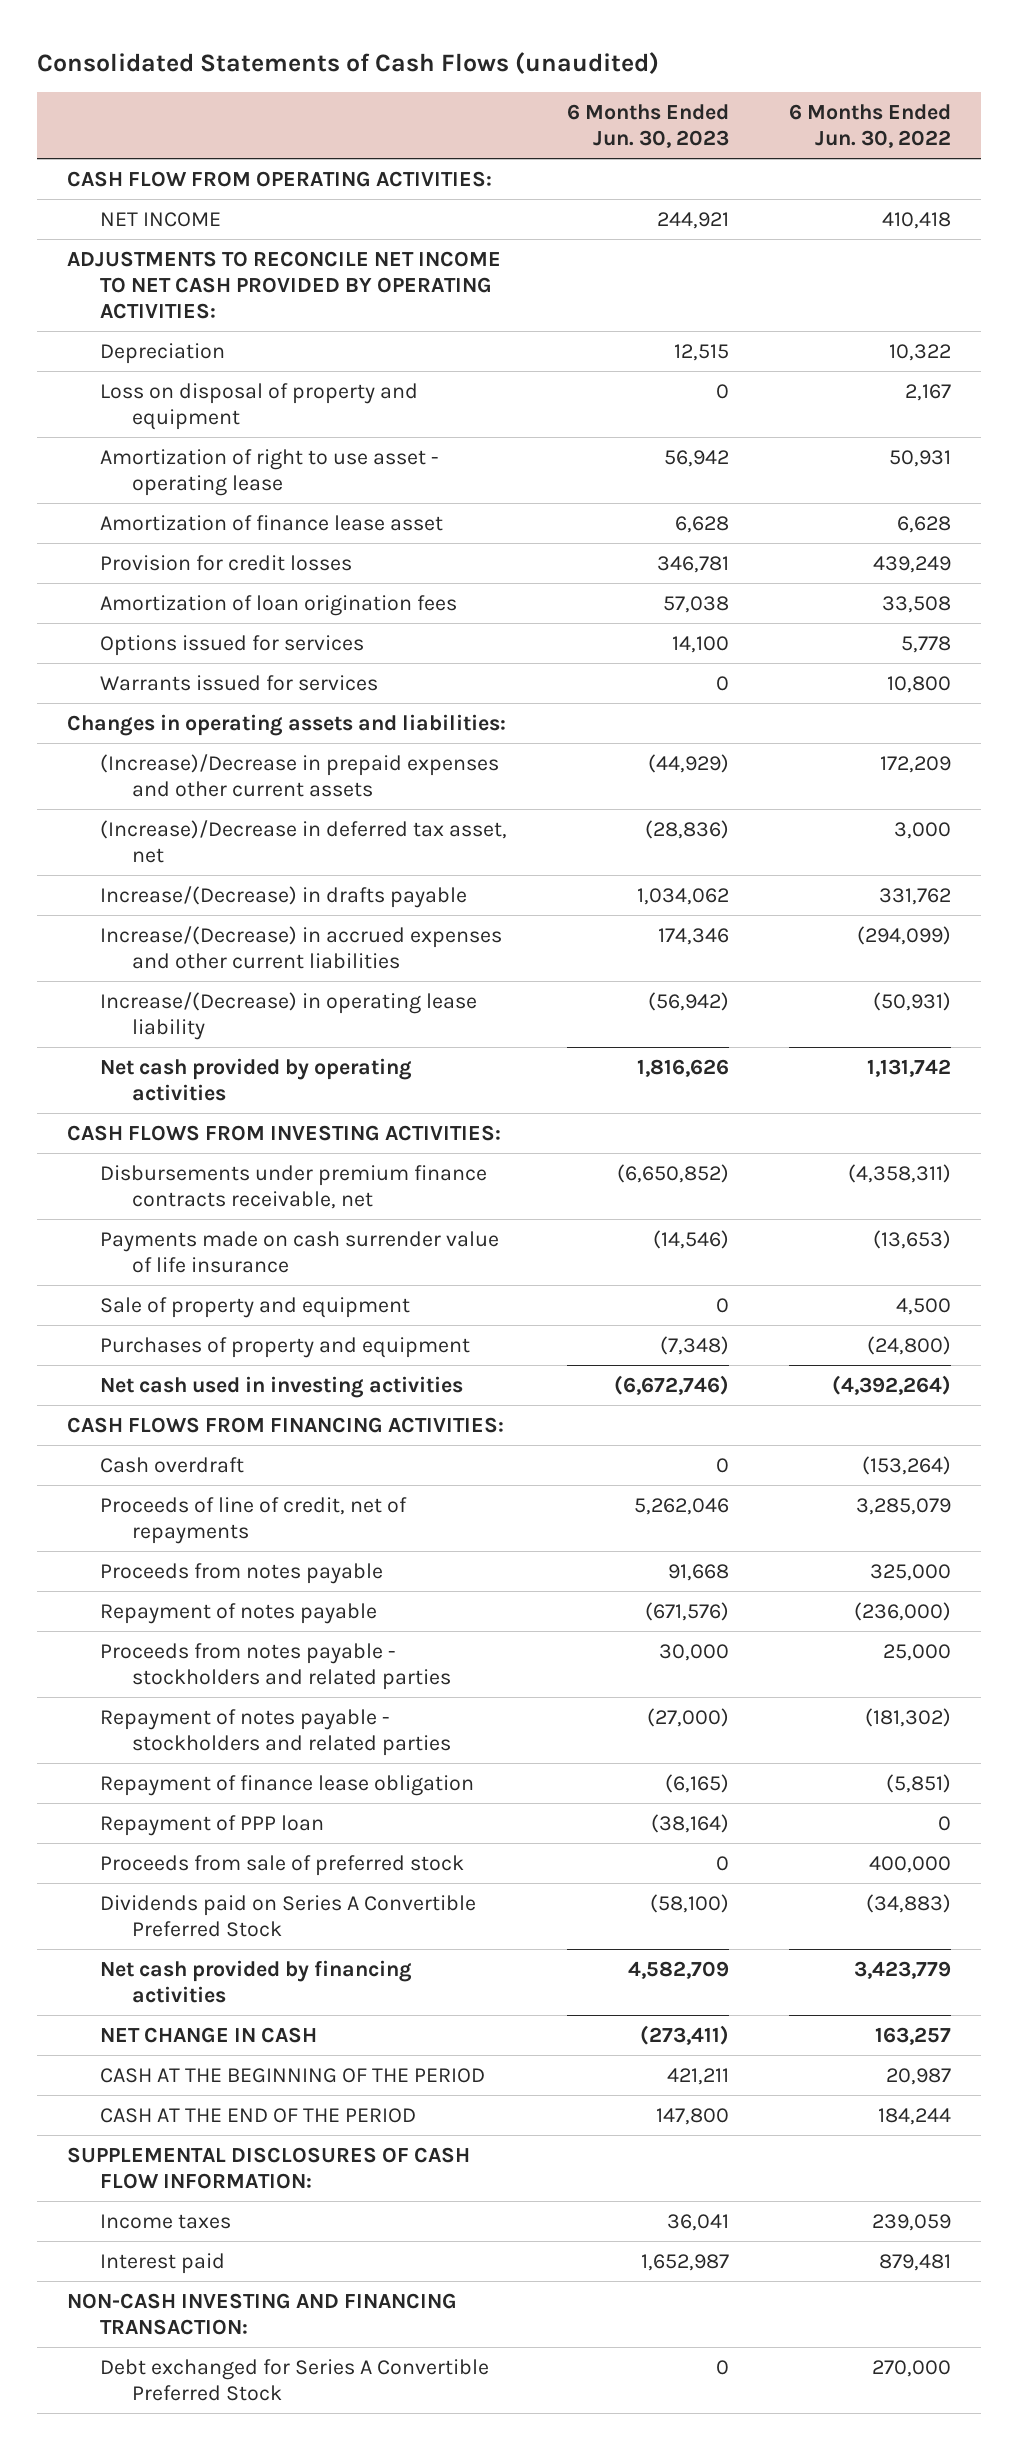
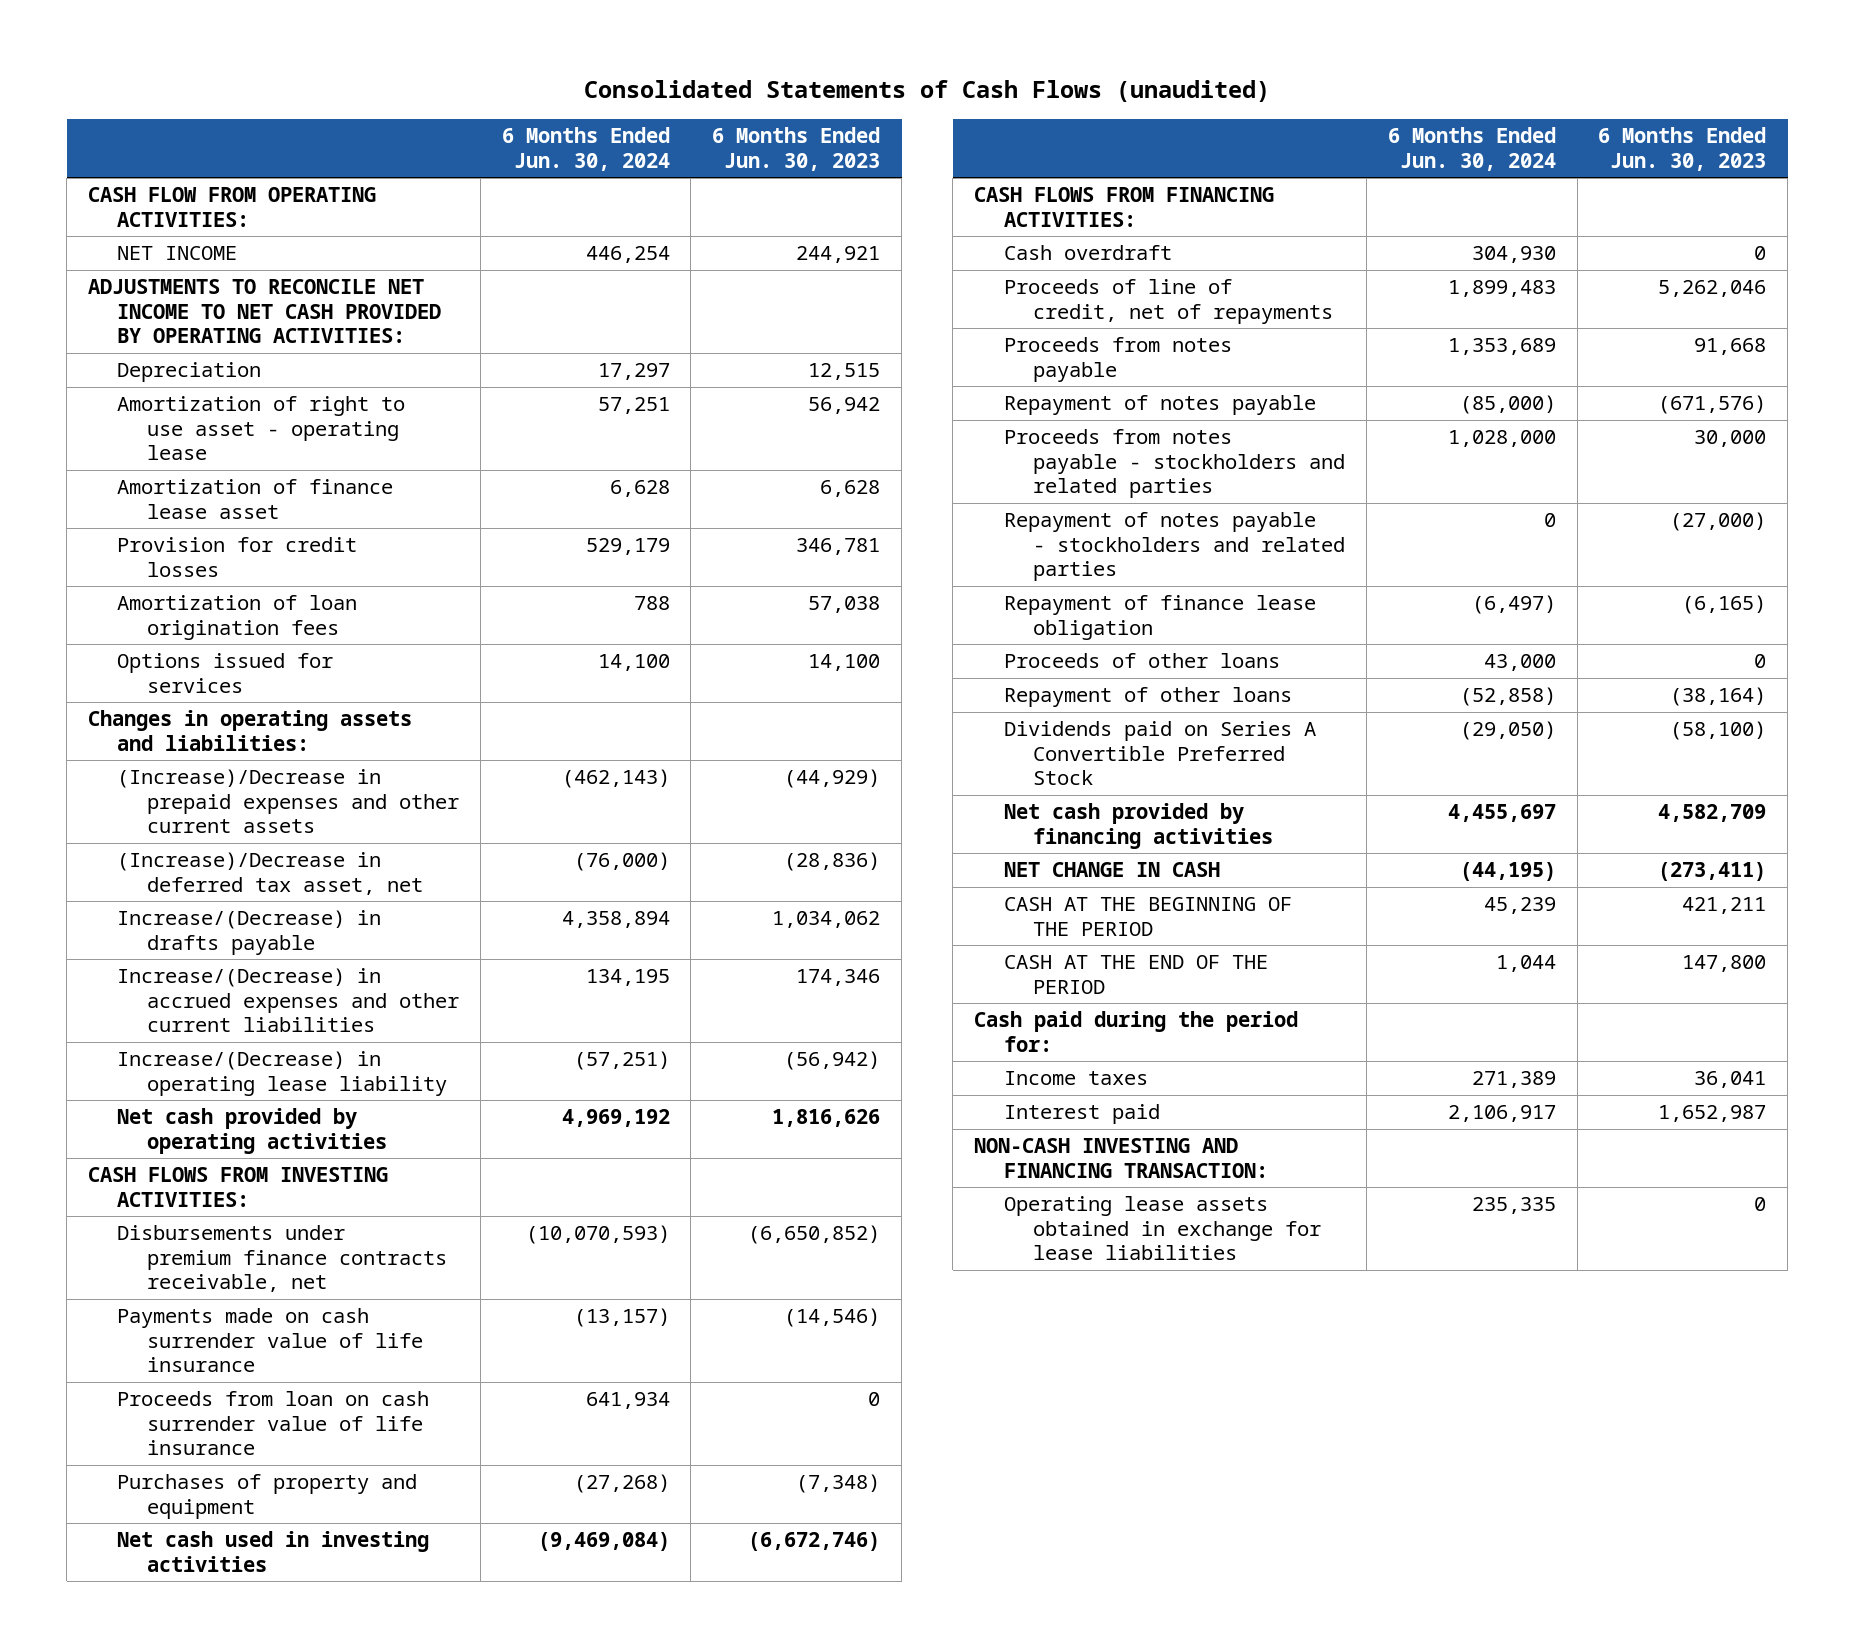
[788,103,951,148] 6 Months Ended Jun. 30, 2022 -> none
none -> [501,127,670,171] 6 Months Ended Jun. 30, 2024
[99,382,418,430] Loss on disposal of property and equipment -> none
[99,674,378,691] Warrants issued for services -> none
[99,1296,410,1318] Sale of property and equipment -> none
none -> [117,1391,430,1456] Proceeds from loan on cash surrender value of life insurance
[99,1854,464,1876] Proceeds from sale of preferred stock -> none
none -> [1003,653,1280,669] Proceeds of other loans
[99,1814,324,1836] Repayment of PPP loan -> [1003,687,1292,708] Repayment of other loans
[67,2146,471,2189] SUPPLEMENTAL DISCLOSURES OF CASH FLOW INFORMATION: -> none
none -> [974,1011,1299,1052] Cash paid during the period for:
[99,2358,489,2401] Debt exchanged for Series A Convertible Preferred Stock -> none
none -> [1003,1196,1322,1261] Operating lease assets obtained in exchange for lease liabilities

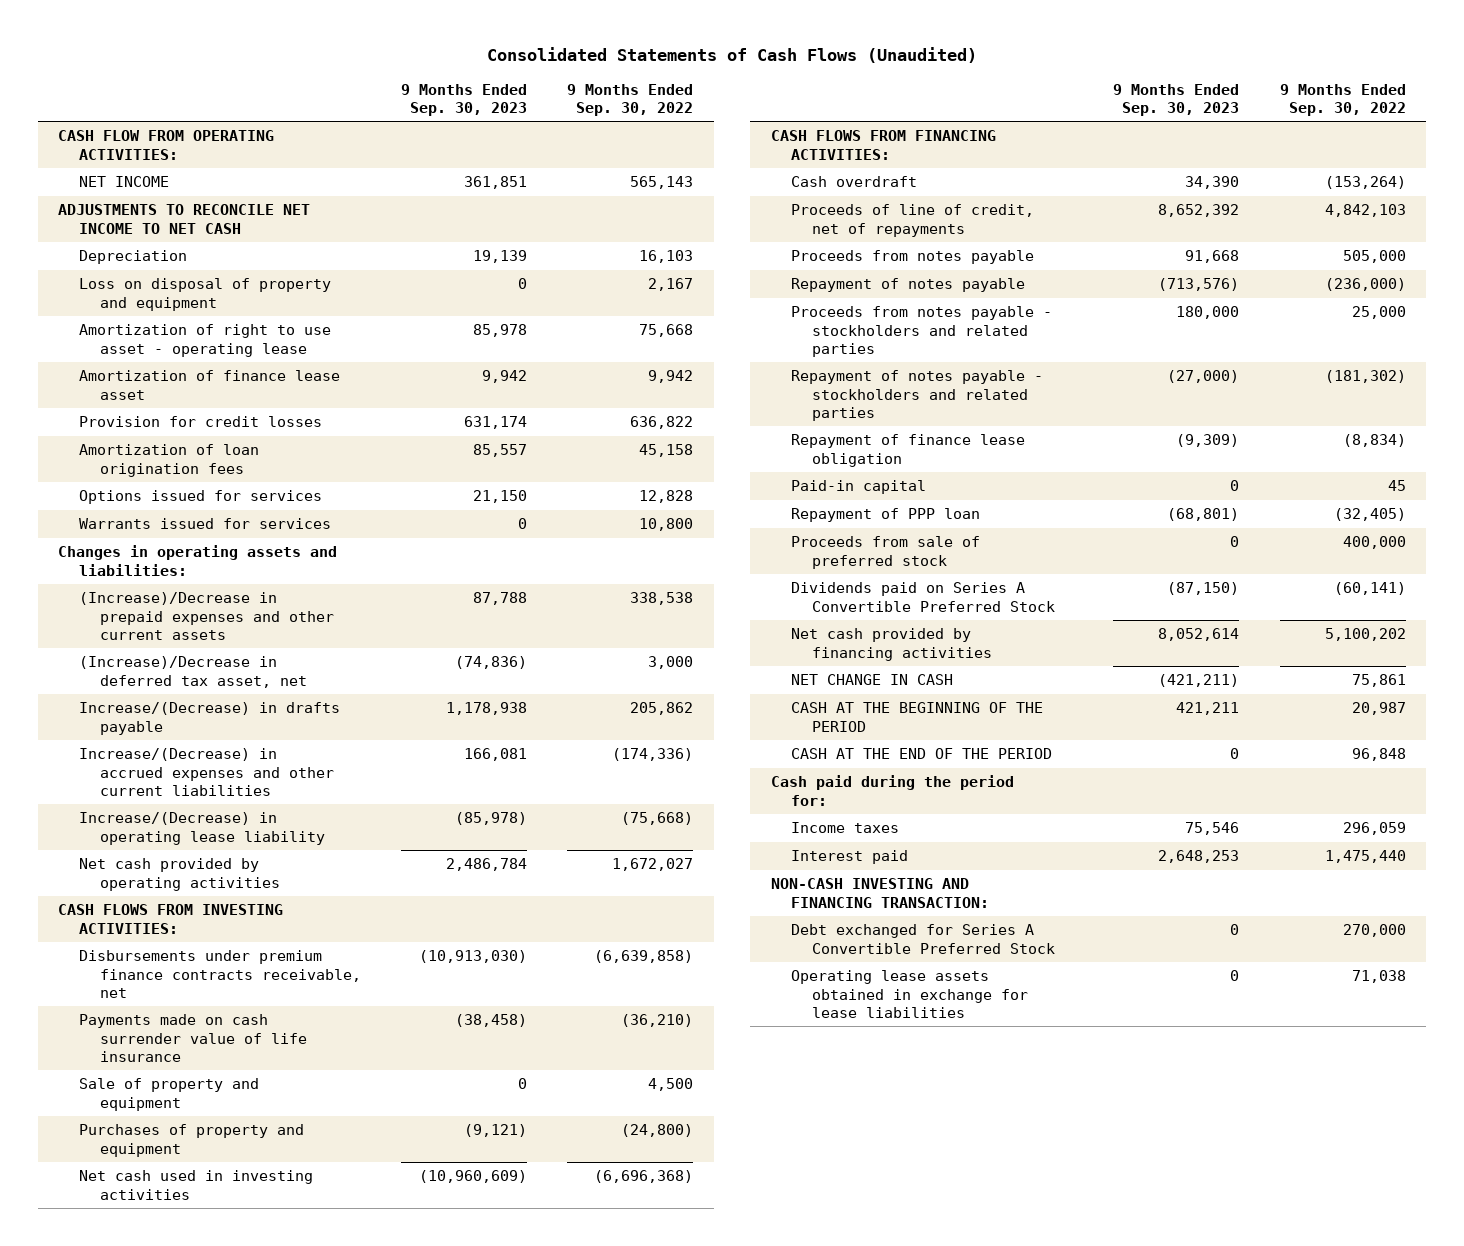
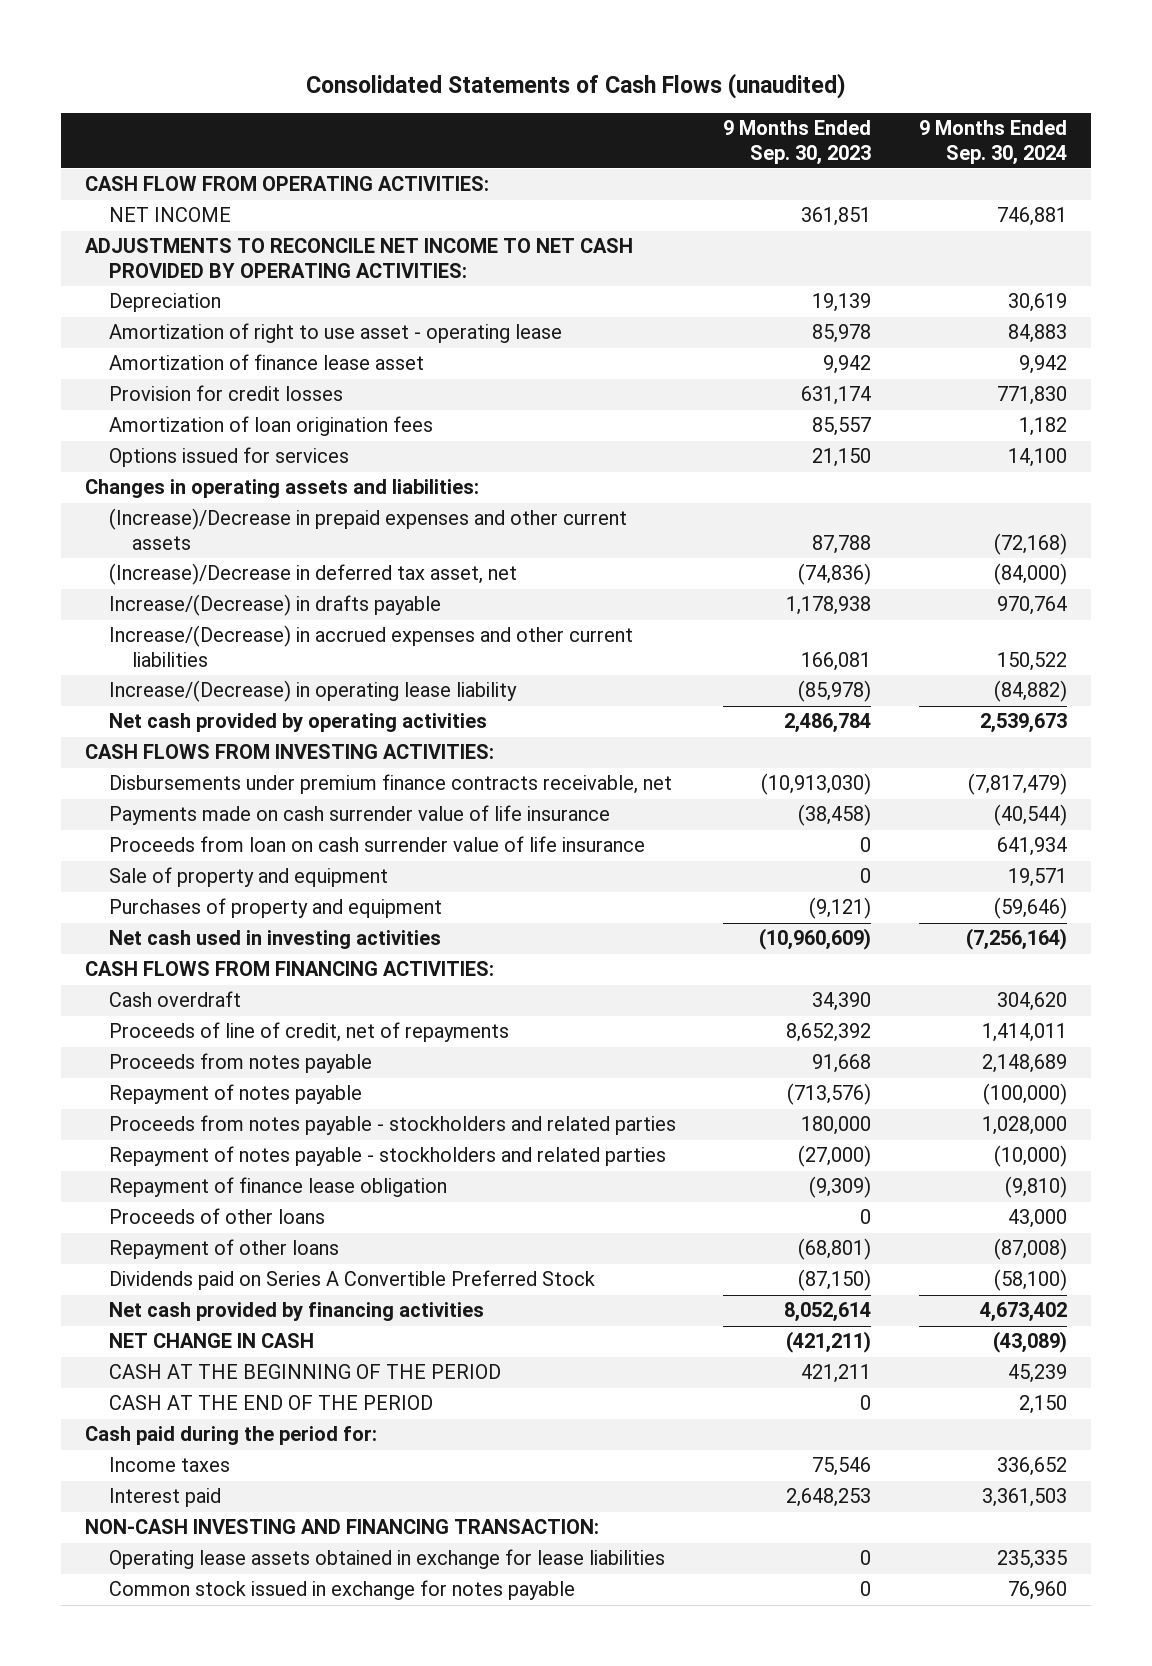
[486,46,977,63] Consolidated Statements of Cash Flows (Unaudited) -> [305,72,846,99] Consolidated Statements of Cash Flows (unaudited)
[567,83,694,116] 9 Months Ended Sep. 30, 2022 -> none
none -> [918,120,1067,165] 9 Months Ended Sep. 30, 2024
[58,204,311,234] ADJUSTMENTS TO RECONCILE NET INCOME TO NET CASH -> [85,238,634,278] ADJUSTMENTS TO RECONCILE NET INCOME TO NET CASH PROVIDED BY OPERATING ACTIVITIES:
[78,278,331,311] Loss on disposal of property and equipment -> none
[78,518,331,530] Warrants issued for services -> none
none -> [108,836,645,853] Proceeds from loan on cash surrender value of life insurance
[791,480,927,495] Paid-in capital -> none
[791,536,981,569] Proceeds from sale of preferred stock -> none
none -> [108,1208,325,1225] Proceeds of other loans
[791,508,981,523] Repayment of PPP loan -> [108,1239,339,1260] Repayment of other loans
[791,924,1055,954] Debt exchanged for Series A Convertible Preferred Stock -> none
none -> [108,1580,575,1601] Common stock issued in exchange for notes payable

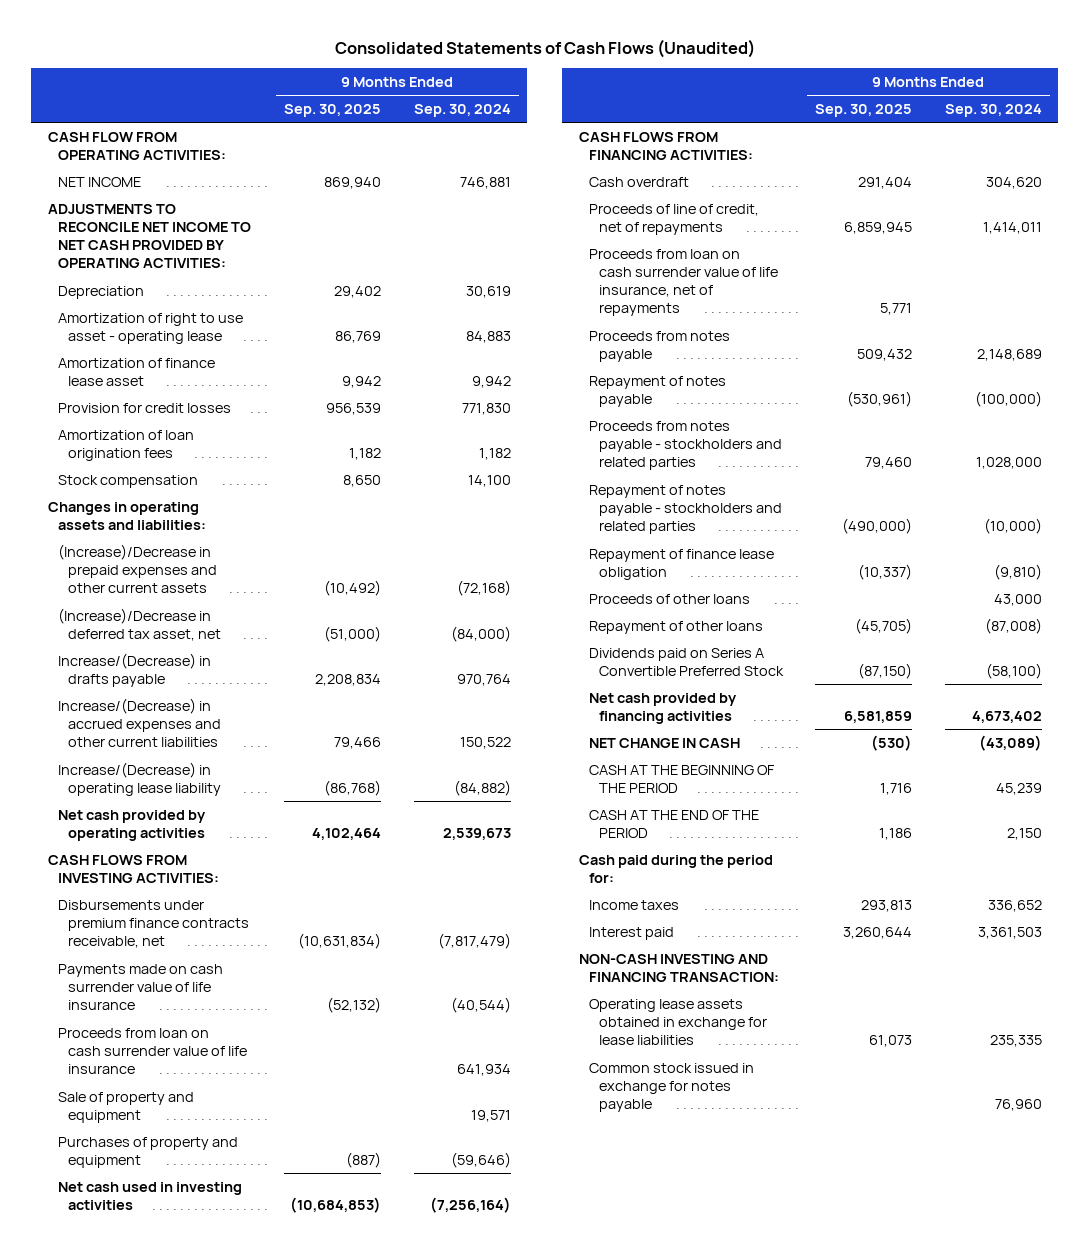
[305,72,846,99] Consolidated Statements of Cash Flows (unaudited) -> [334,38,755,58] Consolidated Statements of Cash Flows (Unaudited)
[723,120,872,165] 9 Months Ended Sep. 30, 2023 -> none
none -> [284,103,382,117] Sep. 30, 2025
[108,447,349,468] Options issued for services -> [57,474,198,488] Stock compensation
none -> [588,248,779,317] Proceeds from loan on cash surrender value of life insurance, net of repayments

